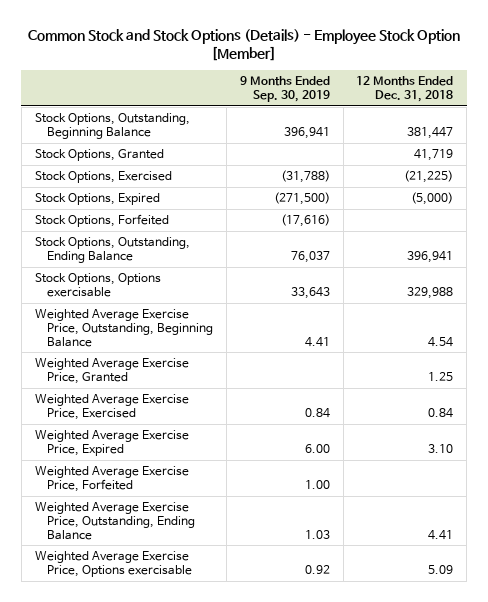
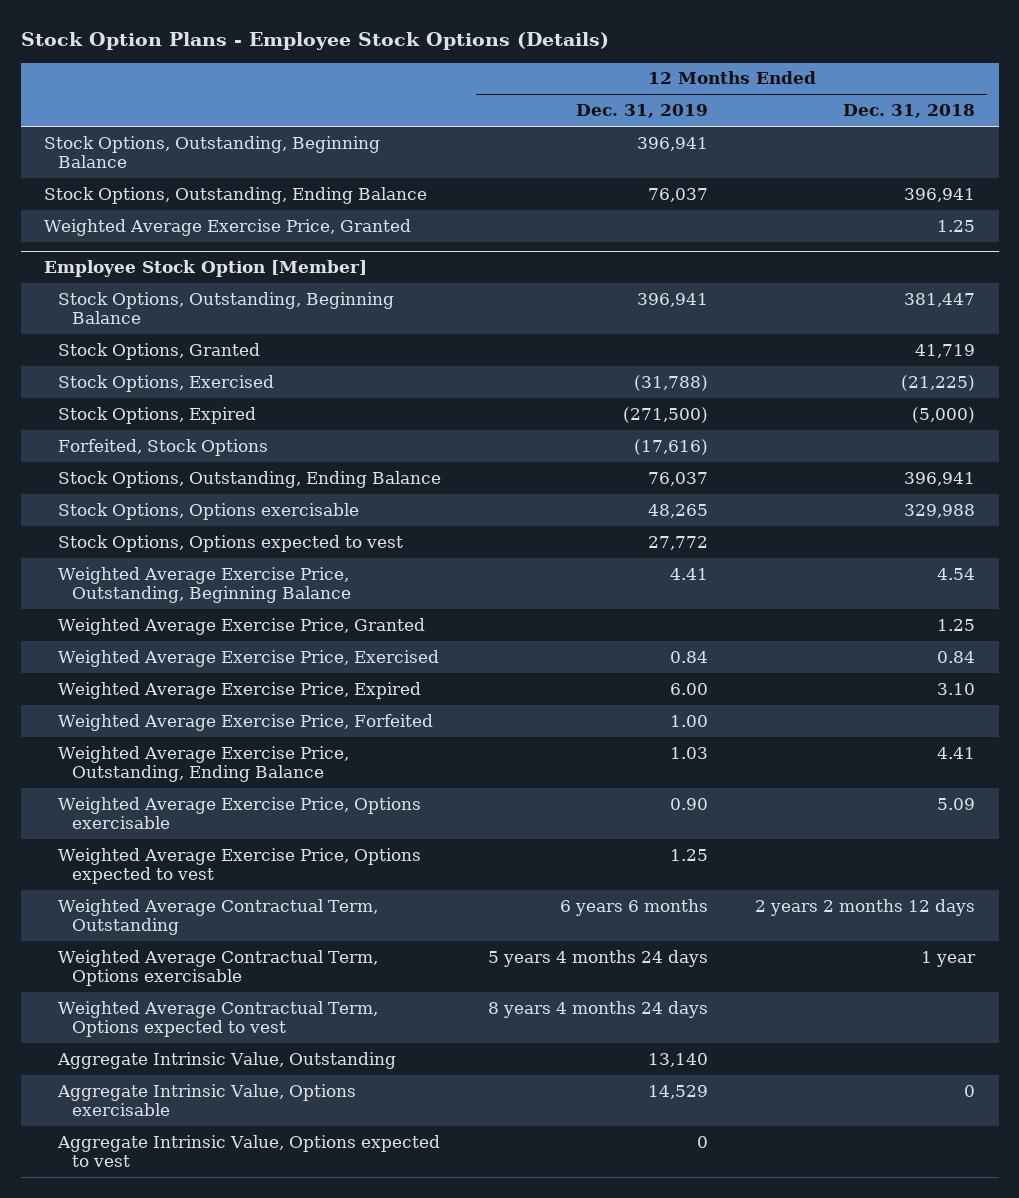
[27,28,460,62] Common Stock and Stock Options (Details) - Employee Stock Option [Member] -> [20,32,609,51] Stock Option Plans - Employee Stock Options (Details)
[239,76,330,102] 9 Months Ended Sep. 30, 2019 -> none
none -> [576,104,709,119] Dec. 31, 2019
none -> [44,135,381,168] Stock Options, Outstanding, Beginning Balance
none -> [44,186,428,204] Stock Options, Outstanding, Ending Balance
none -> [44,218,412,236] Weighted Average Exercise Price, Granted
none -> [44,260,368,278] Employee Stock Option [Member]
[34,214,169,228] Stock Options, Forfeited -> [58,438,269,456] Forfeited, Stock Options
none -> [58,534,404,552] Stock Options, Options expected to vest
none -> [58,847,422,884] Weighted Average Exercise Price, Options expected to vest
none -> [58,898,379,935] Weighted Average Contractual Term, Outstanding
none -> [58,949,379,986] Weighted Average Contractual Term, Options exercisable
none -> [58,1000,379,1037] Weighted Average Contractual Term, Options expected to vest
none -> [57,1051,397,1069] Aggregate Intrinsic Value, Outstanding
none -> [57,1083,357,1116] Aggregate Intrinsic Value, Options exercisable
none -> [57,1134,441,1167] Aggregate Intrinsic Value, Options expected to vest

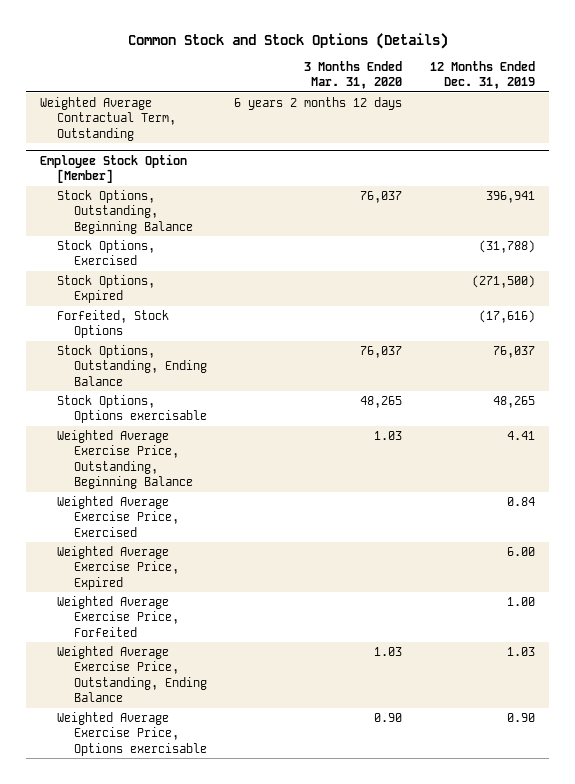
[20,32,609,51] Stock Option Plans - Employee Stock Options (Details) -> [127,32,448,49] Common Stock and Stock Options (Details)
[843,104,976,119] Dec. 31, 2018 -> none
none -> [304,60,403,90] 3 Months Ended Mar. 31, 2020
[44,135,381,168] Stock Options, Outstanding, Beginning Balance -> none
[44,186,428,204] Stock Options, Outstanding, Ending Balance -> none
[44,218,412,236] Weighted Average Exercise Price, Granted -> none
none -> [40,96,177,141] Weighted Average Contractual Term, Outstanding
[58,342,261,360] Stock Options, Granted -> none
[58,534,404,552] Stock Options, Options expected to vest -> none
[58,617,426,635] Weighted Average Exercise Price, Granted -> none
[58,847,422,884] Weighted Average Exercise Price, Options expected to vest -> none
[58,898,379,935] Weighted Average Contractual Term, Outstanding -> none
[58,949,379,986] Weighted Average Contractual Term, Options exercisable -> none
[58,1000,379,1037] Weighted Average Contractual Term, Options expected to vest -> none
[57,1051,397,1069] Aggregate Intrinsic Value, Outstanding -> none
[57,1083,357,1116] Aggregate Intrinsic Value, Options exercisable -> none
[57,1134,441,1167] Aggregate Intrinsic Value, Options expected to vest -> none

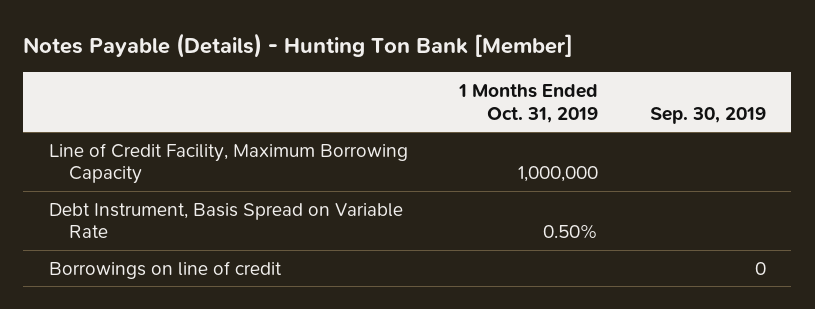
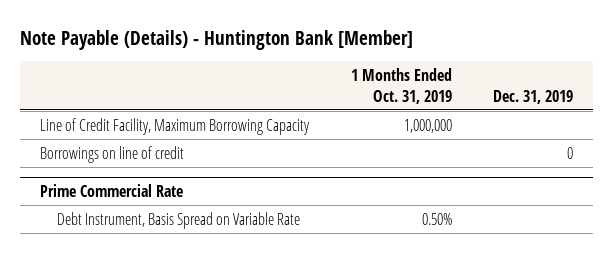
[23,33,574,59] Notes Payable (Details) - Hunting Ton Bank [Member] -> [19,30,413,51] Note Payable (Details) - Huntington Bank [Member]
[649,106,766,124] Sep. 30, 2019 -> none
none -> [492,89,573,104] Dec. 31, 2019
[48,202,403,239] Debt Instrument, Basis Spread on Variable Rate -> none
none -> [40,184,184,198] Prime Commercial Rate
none -> [57,211,301,229] Debt Instrument, Basis Spread on Variable Rate

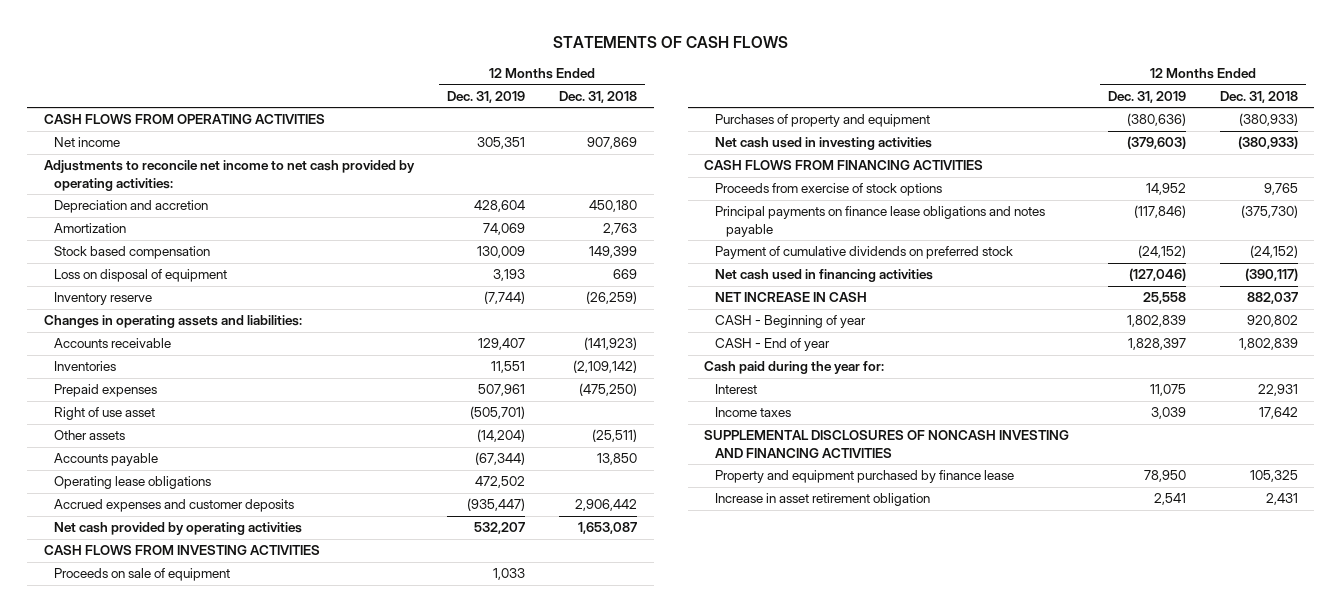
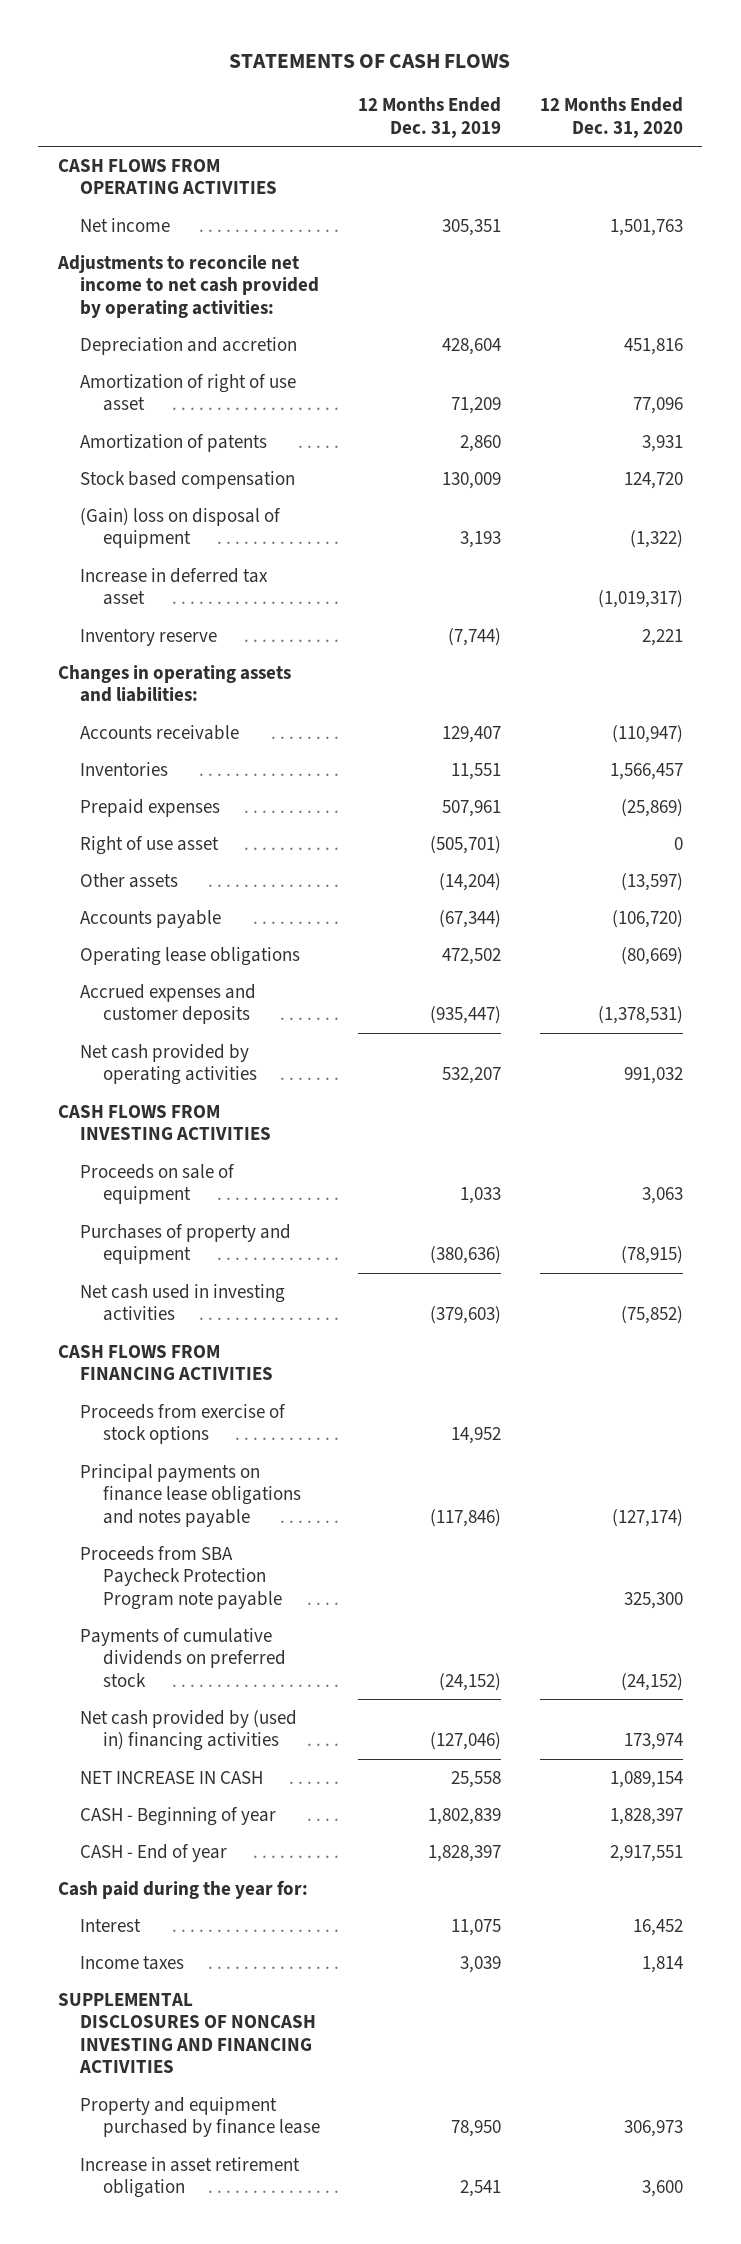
[558,90,637,103] Dec. 31, 2018 -> none
none -> [540,97,684,138] 12 Months Ended Dec. 31, 2020
none -> [80,373,297,412] Amortization of right of use asset
[54,223,127,234] Amortization -> [80,433,268,452] Amortization of patents
[483,223,526,236] 74,069 -> [460,434,502,452] 2,860
[54,269,228,283] Loss on disposal of equipment -> [80,507,282,549] (Gain) loss on disposal of equipment
none -> [80,567,269,606] Increase in deferred tax asset
none -> [80,1545,282,1610] Proceeds from SBA Paycheck Protection Program note payable
[715,246,1014,260] Payment of cumulative dividends on preferred stock -> [80,1627,286,1687] Payments of cumulative dividends on preferred stock
[715,269,934,283] Net cash used in financing activities -> [80,1709,298,1752] Net cash provided by (used in) financing activities

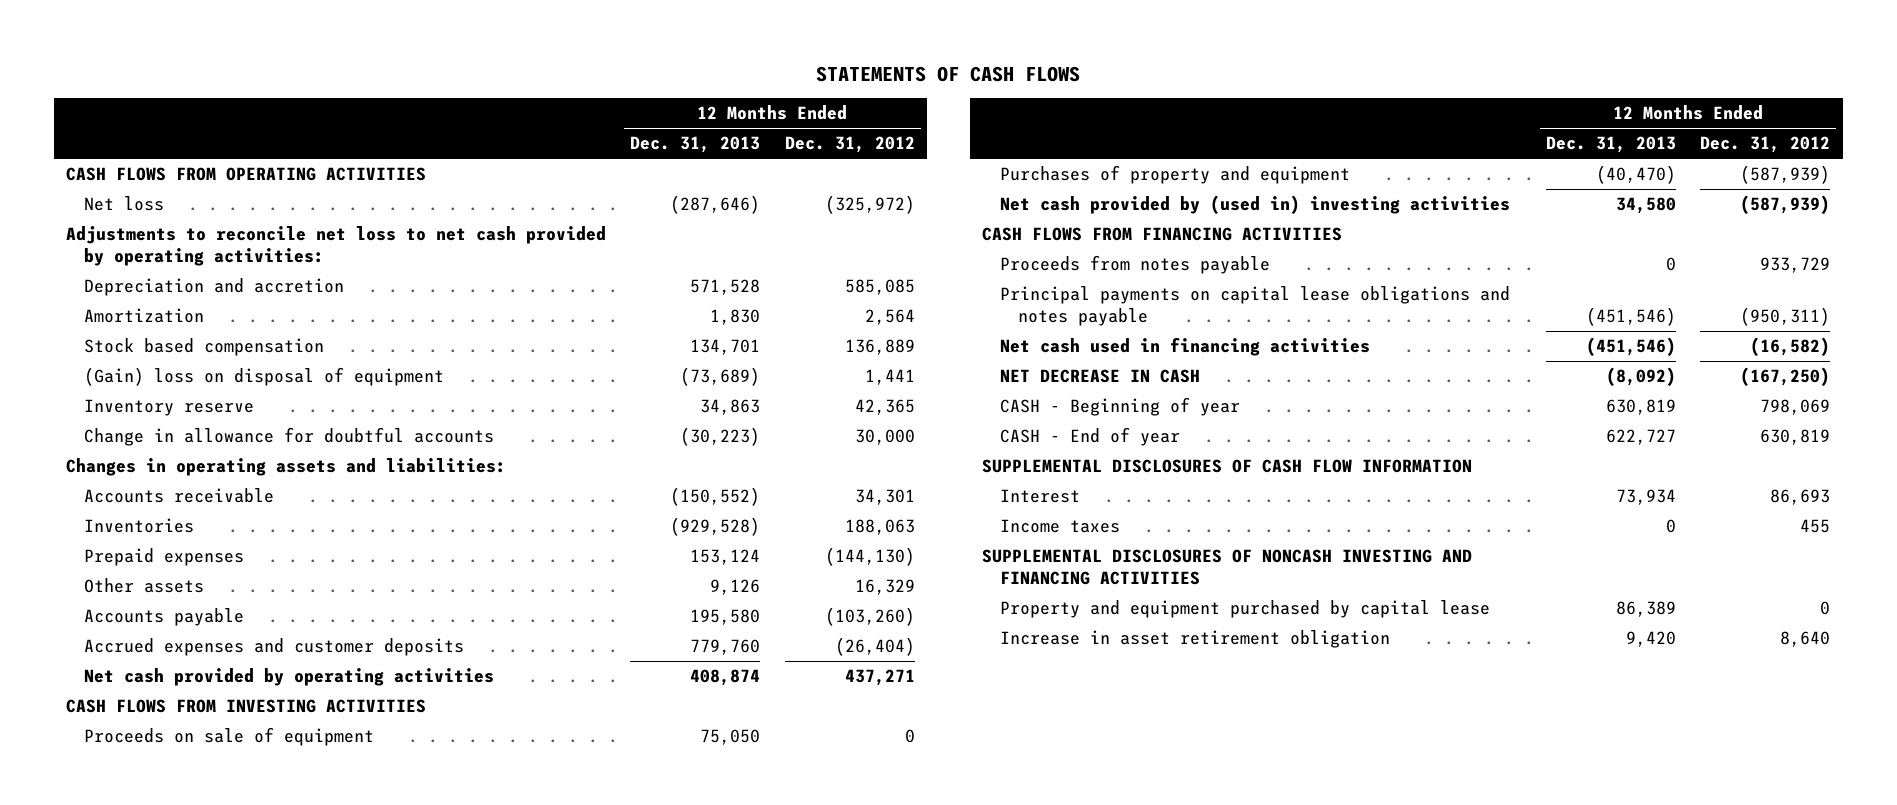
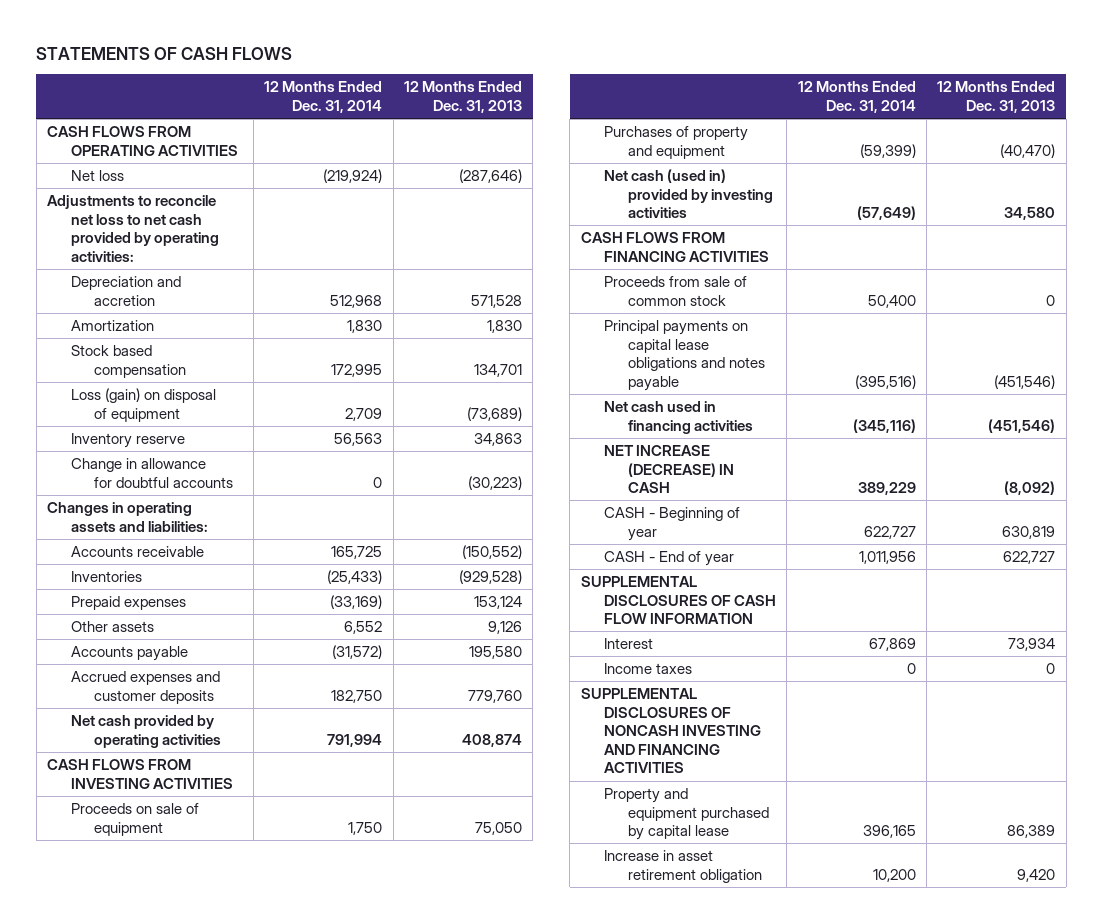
[784,136,915,154] Dec. 31, 2012 -> none
none -> [264,81,383,114] 12 Months Ended Dec. 31, 2014
[84,367,445,387] (Gain) loss on disposal of equipment -> [70,387,216,422] Loss (gain) on disposal of equipment
[1000,195,1511,215] Net cash provided by (used in) investing activities -> [604,168,773,219] Net cash (used in) provided by investing activities
[1000,255,1271,275] Proceeds from notes payable -> none
none -> [604,275,748,306] Proceeds from sale of common stock
[1000,369,1201,384] NET DECREASE IN CASH -> [604,444,734,494] NET INCREASE (DECREASE) IN CASH

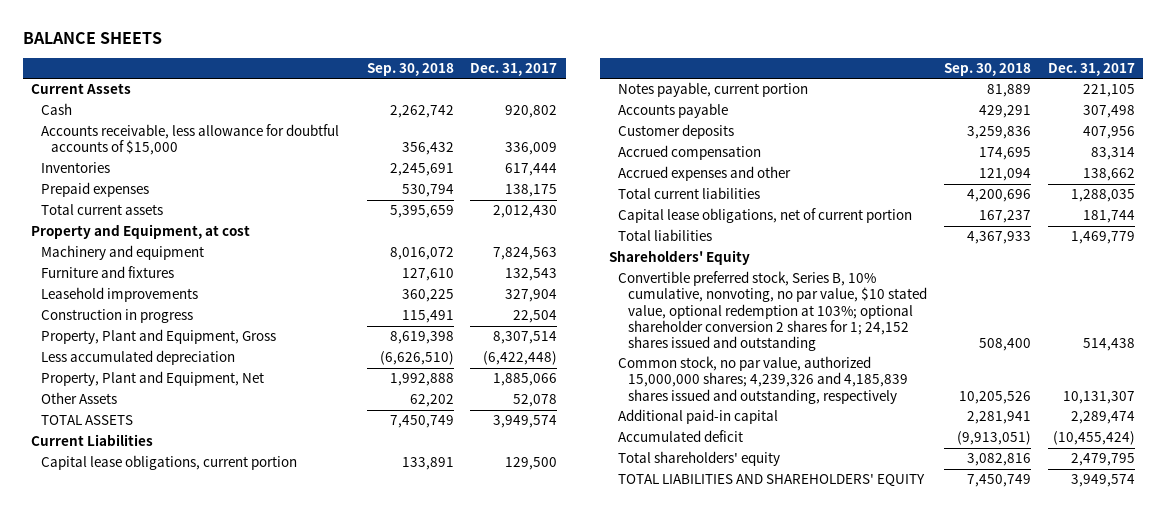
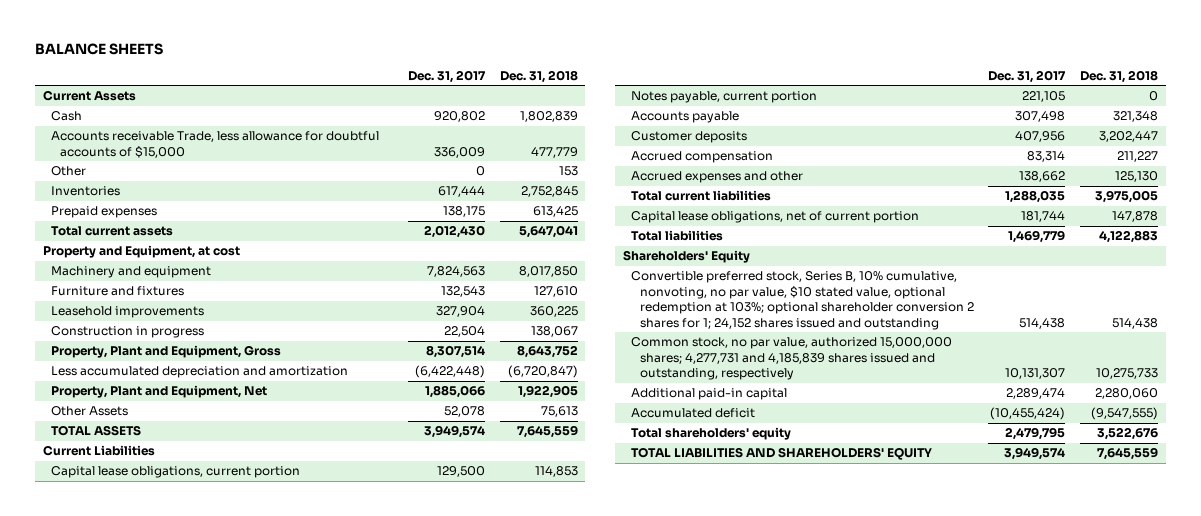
[366,63,454,77] Sep. 30, 2018 -> none
none -> [500,69,579,83] Dec. 31, 2018
[40,124,339,156] Accounts receivable, less allowance for doubtful accounts of $15,000 -> [51,131,380,158] Accounts receivable Trade, less allowance for doubtful accounts of $15,000
none -> [51,166,87,177] Other
[40,350,235,366] Less accumulated depreciation -> [51,366,349,379] Less accumulated depreciation and amortization
[618,356,909,404] Common stock, no par value, authorized 15,000,000 shares; 4,239,326 and 4,185,839 shares issued and outstanding, respectively -> [631,337,953,381] Common stock, no par value, authorized 15,000,000 shares; 4,277,731 and 4,185,839 shares issued and outstanding, respectively

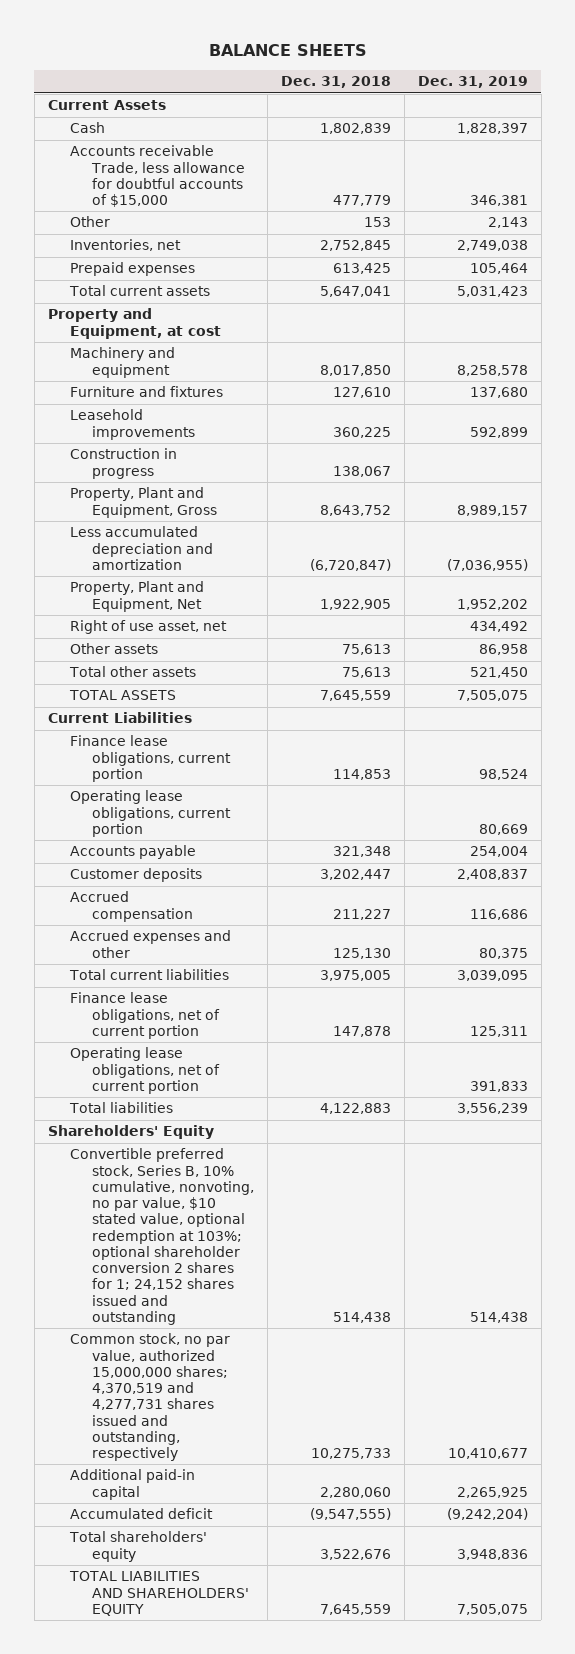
[408,69,487,83] Dec. 31, 2017 -> none
none -> [417,76,528,89] Dec. 31, 2019
[51,186,121,197] Inventories -> [69,239,181,252] Inventories, net
none -> [69,620,227,635] Right of use asset, net
[51,406,129,417] Other Assets -> [69,643,158,655] Other assets
none -> [68,666,196,678] Total other assets
[631,91,818,104] Notes payable, current portion -> none
[51,466,301,479] Capital lease obligations, current portion -> [69,735,232,782] Finance lease obligations, current portion
none -> [69,790,232,837] Operating lease obligations, current portion
[631,211,920,224] Capital lease obligations, net of current portion -> [69,992,221,1039] Finance lease obligations, net of current portion
none -> [69,1047,221,1094] Operating lease obligations, net of current portion
[631,337,953,381] Common stock, no par value, authorized 15,000,000 shares; 4,277,731 and 4,185,839 shares issued and outstanding, respectively -> [69,1333,230,1462] Common stock, no par value, authorized 15,000,000 shares; 4,370,519 and 4,277,731 shares issued and outstanding, respectively

